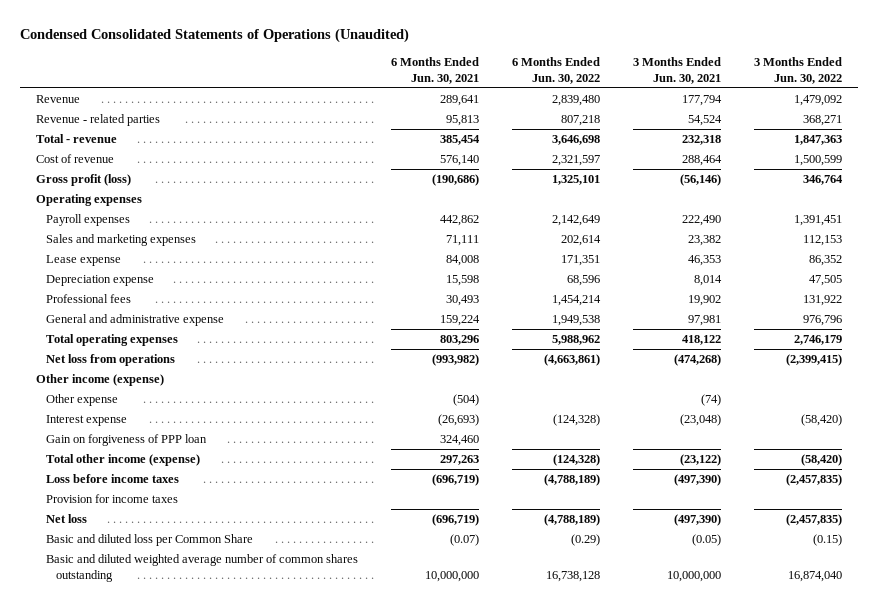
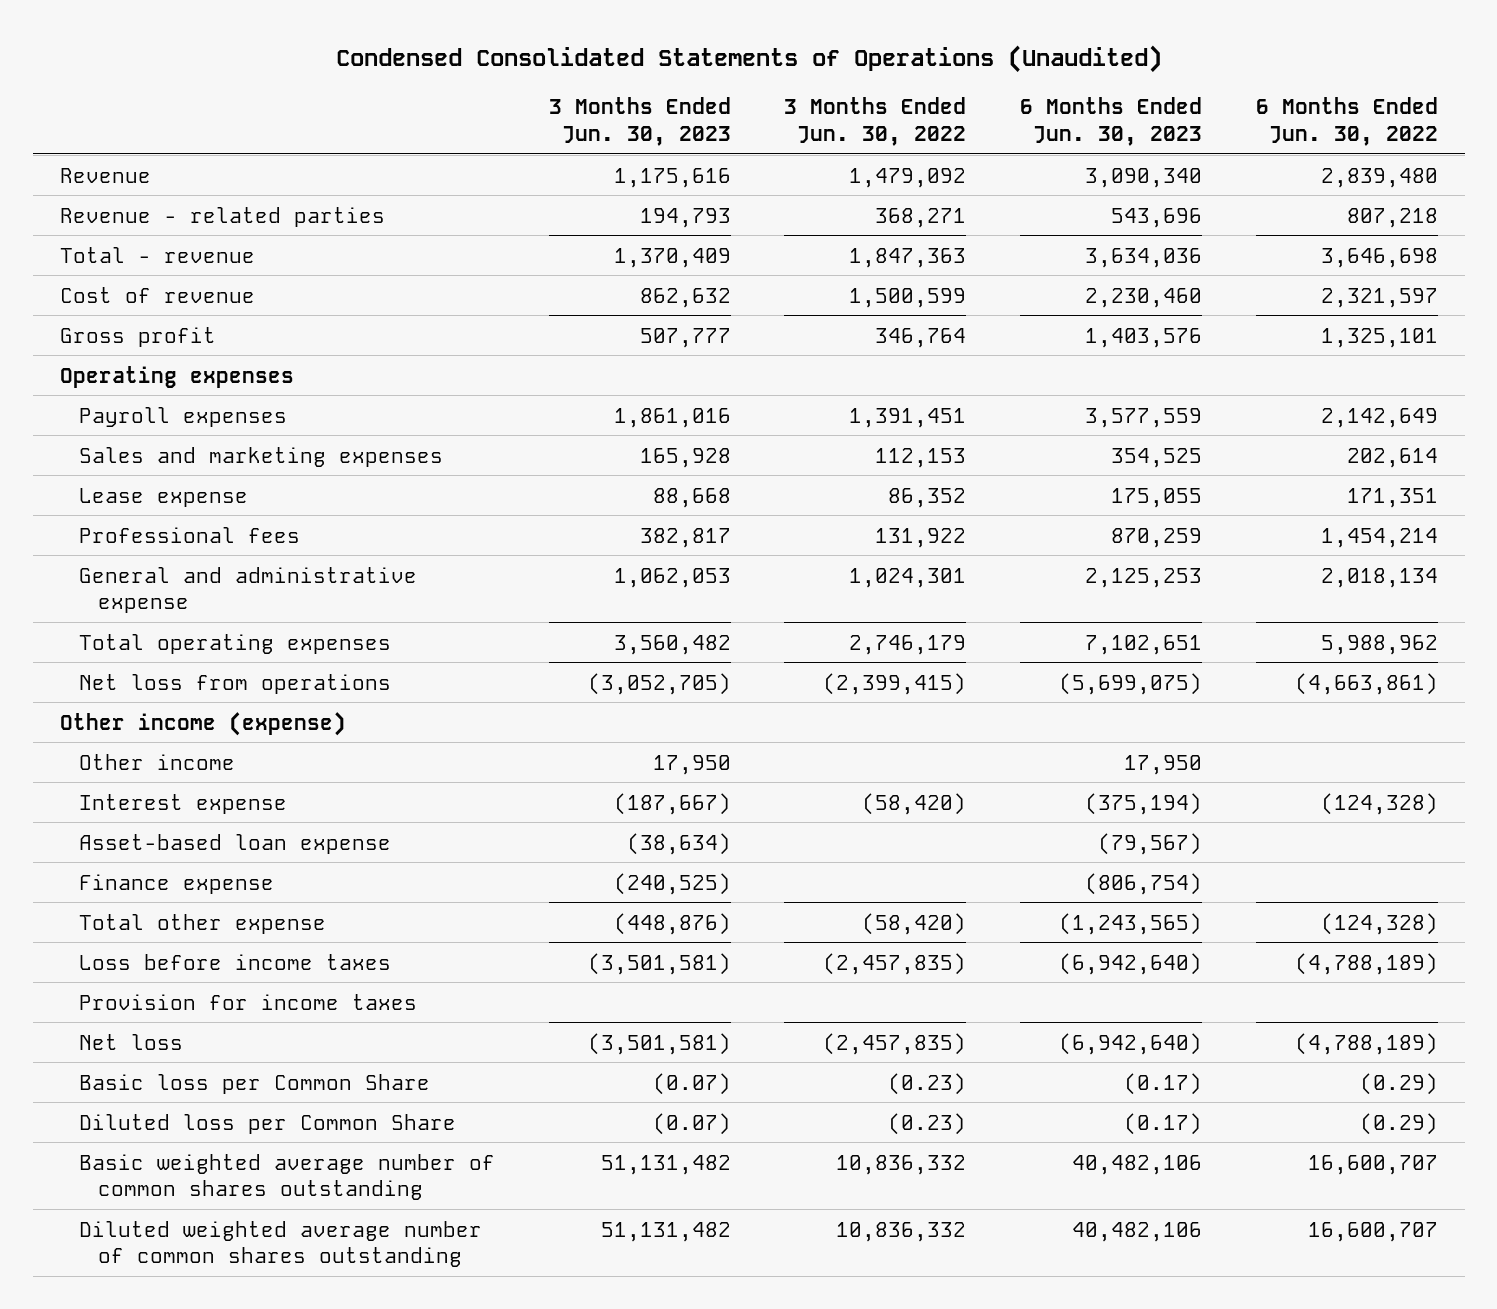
[390,56,479,84] 6 Months Ended Jun. 30, 2021 -> none
[632,56,721,84] 3 Months Ended Jun. 30, 2021 -> none
none -> [548,96,731,146] 3 Months Ended Jun. 30, 2023
none -> [1019,96,1202,146] 6 Months Ended Jun. 30, 2023
[36,174,132,187] Gross profit (loss) -> [59,326,216,347] Gross profit
[45,275,154,287] Depreciation expense -> none
[551,315,600,327] 1,949,538 -> [1320,567,1438,588] 2,018,134
[802,315,842,327] 976,796 -> [849,567,967,588] 1,024,301
[45,394,118,407] Other expense -> none
none -> [78,753,235,770] Other income
[45,434,207,447] Gain on forgiveness of PPP loan -> none
none -> [78,833,391,854] Asset-based loan expense
none -> [78,873,274,894] Finance expense
[45,454,200,467] Total other income (expense) -> [78,913,326,934] Total other expense
[45,534,253,547] Basic and diluted loss per Common Share -> [78,1073,430,1094] Basic loss per Common Share
[812,534,842,547] (0.15) -> [888,1072,967,1095] (0.23)
none -> [78,1113,456,1134] Diluted loss per Common Share
[45,554,358,583] Basic and diluted weighted average number of common shares outstanding -> [78,1153,495,1201] Basic weighted average number of common shares outstanding
[545,571,600,583] 16,738,128 -> [1307,1154,1438,1175] 16,600,707
[787,571,842,583] 16,874,040 -> [836,1154,967,1175] 10,836,332
none -> [78,1220,482,1268] Diluted weighted average number of common shares outstanding

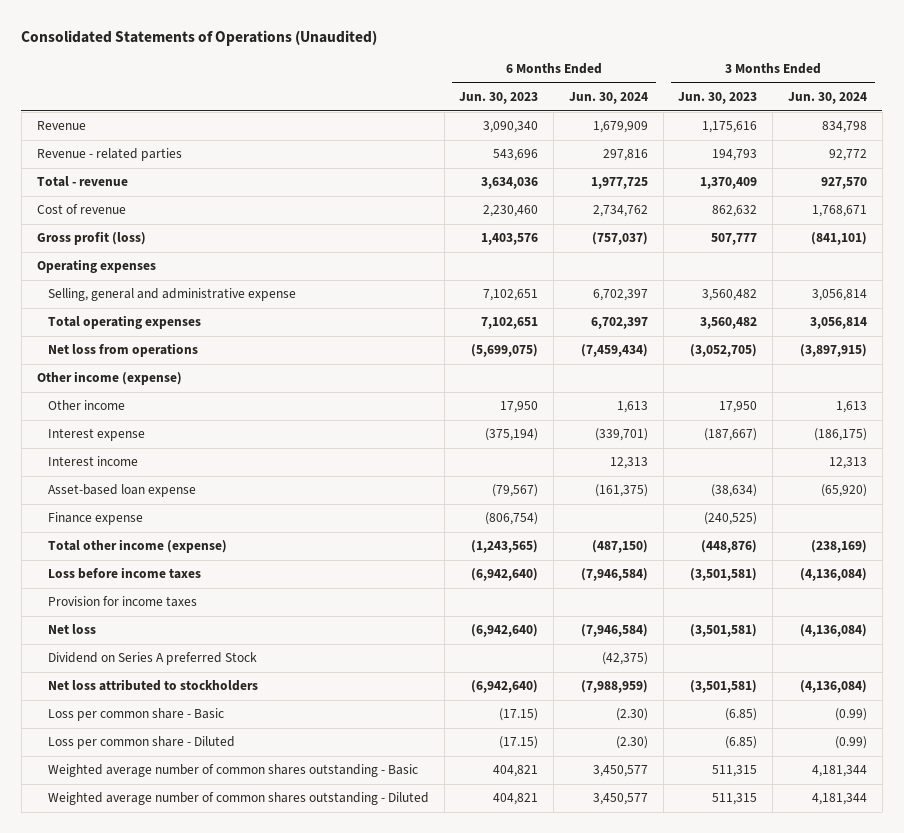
[335,44,1162,73] Condensed Consolidated Statements of Operations (Unaudited) -> [21,29,378,46] Consolidated Statements of Operations (Unaudited)
[784,96,967,146] 3 Months Ended Jun. 30, 2022 -> none
[1255,96,1438,146] 6 Months Ended Jun. 30, 2022 -> none
none -> [568,92,648,105] Jun. 30, 2024
none -> [787,92,867,105] Jun. 30, 2024
[59,326,216,347] Gross profit -> [36,231,146,246] Gross profit (loss)
[78,406,287,427] Payroll expenses -> none
[78,446,443,467] Sales and marketing expenses -> none
[78,487,248,507] Lease expense -> none
[78,526,300,543] Professional fees -> none
[78,566,417,614] General and administrative expense -> [47,288,296,302] Selling, general and administrative expense
[613,567,731,588] 1,062,053 -> [702,289,758,302] 3,560,482
[1084,567,1202,588] 2,125,253 -> [483,289,539,302] 7,102,651
none -> [47,456,138,467] Interest income
[78,913,326,934] Total other expense -> [47,539,227,554] Total other income (expense)
none -> [47,652,257,666] Dividend on Series A preferred Stock
none -> [47,679,258,692] Net loss attributed to stockholders
[78,1073,430,1094] Basic loss per Common Share -> [47,708,224,722] Loss per common share - Basic
[652,1072,731,1095] (0.07) -> [725,708,758,722] (6.85)
[1123,1072,1202,1095] (0.17) -> [499,708,539,722] (17.15)
[78,1113,456,1134] Diluted loss per Common Share -> [47,736,235,750] Loss per common share - Diluted
[652,1112,731,1135] (0.07) -> [725,736,758,750] (6.85)
[1123,1112,1202,1135] (0.17) -> [499,736,539,750] (17.15)
[78,1153,495,1201] Basic weighted average number of common shares outstanding -> [47,764,418,778] Weighted average number of common shares outstanding - Basic
[600,1154,731,1175] 51,131,482 -> [712,765,758,778] 511,315
[1071,1154,1202,1175] 40,482,106 -> [493,765,539,778] 404,821
[78,1220,482,1268] Diluted weighted average number of common shares outstanding -> [47,792,429,806] Weighted average number of common shares outstanding - Diluted
[600,1221,731,1242] 51,131,482 -> [712,793,758,806] 511,315
[1071,1221,1202,1242] 40,482,106 -> [493,793,539,806] 404,821

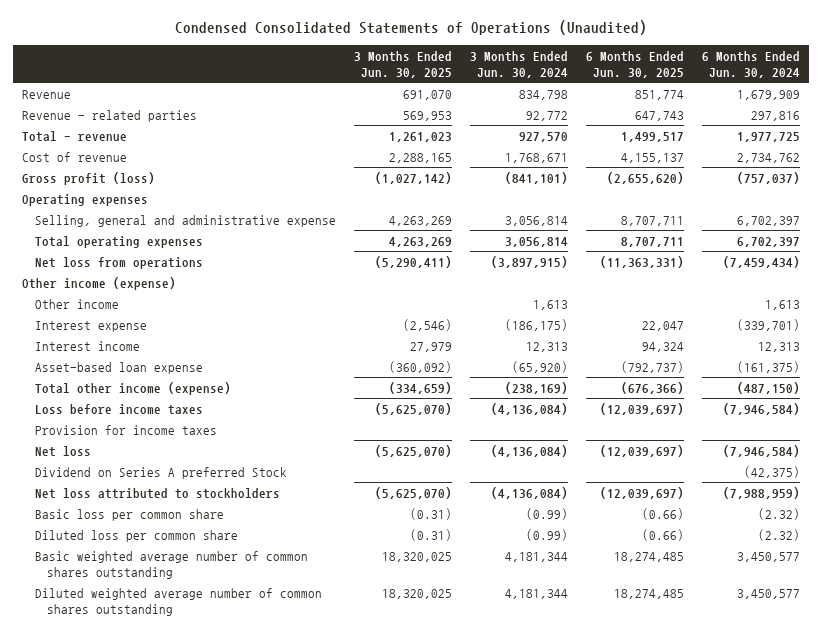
[21,29,378,46] Consolidated Statements of Operations (Unaudited) -> [174,20,647,36] Condensed Consolidated Statements of Operations (Unaudited)
[459,92,539,105] Jun. 30, 2023 -> none
[678,92,758,105] Jun. 30, 2023 -> none
none -> [353,50,452,78] 3 Months Ended Jun. 30, 2025
none -> [585,50,684,78] 6 Months Ended Jun. 30, 2025
[47,512,143,526] Finance expense -> none
[47,708,224,722] Loss per common share - Basic -> [34,508,224,521] Basic loss per common share
[615,708,648,722] (2.30) -> [757,507,800,520] (2.32)
[47,736,235,750] Loss per common share - Diluted -> [34,529,238,542] Diluted loss per common share
[615,736,648,750] (2.30) -> [757,528,800,541] (2.32)
[47,764,418,778] Weighted average number of common shares outstanding - Basic -> [34,550,308,579] Basic weighted average number of common shares outstanding
[47,792,429,806] Weighted average number of common shares outstanding - Diluted -> [34,587,322,616] Diluted weighted average number of common shares outstanding

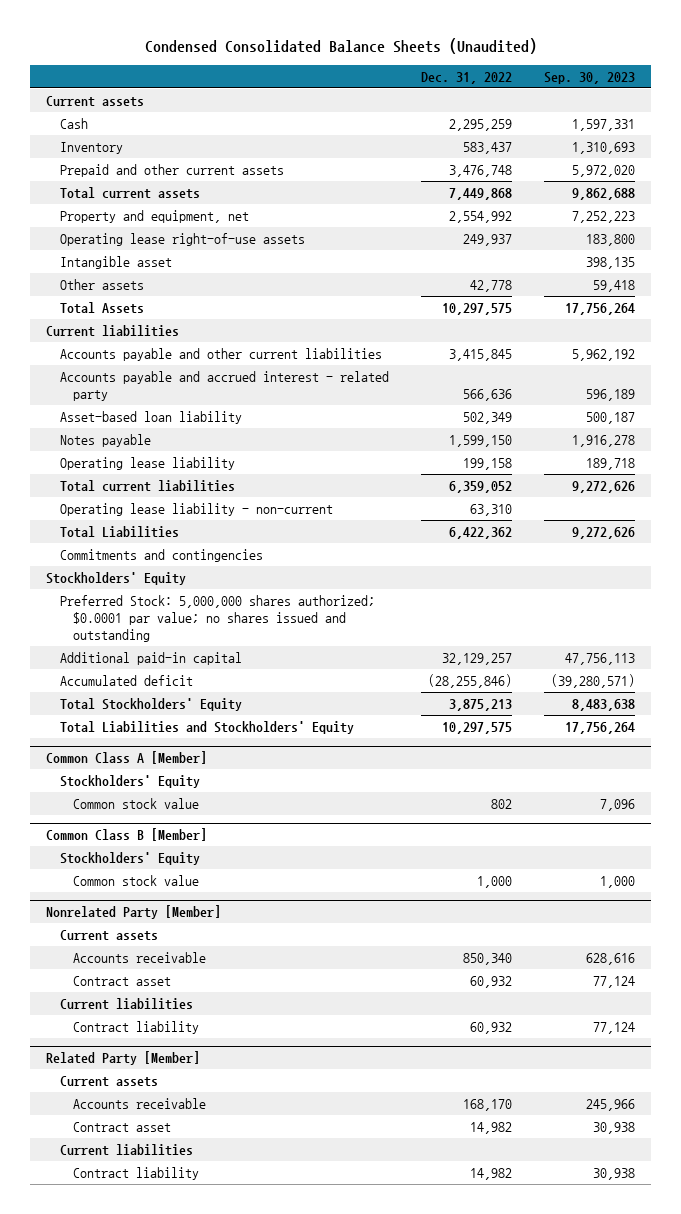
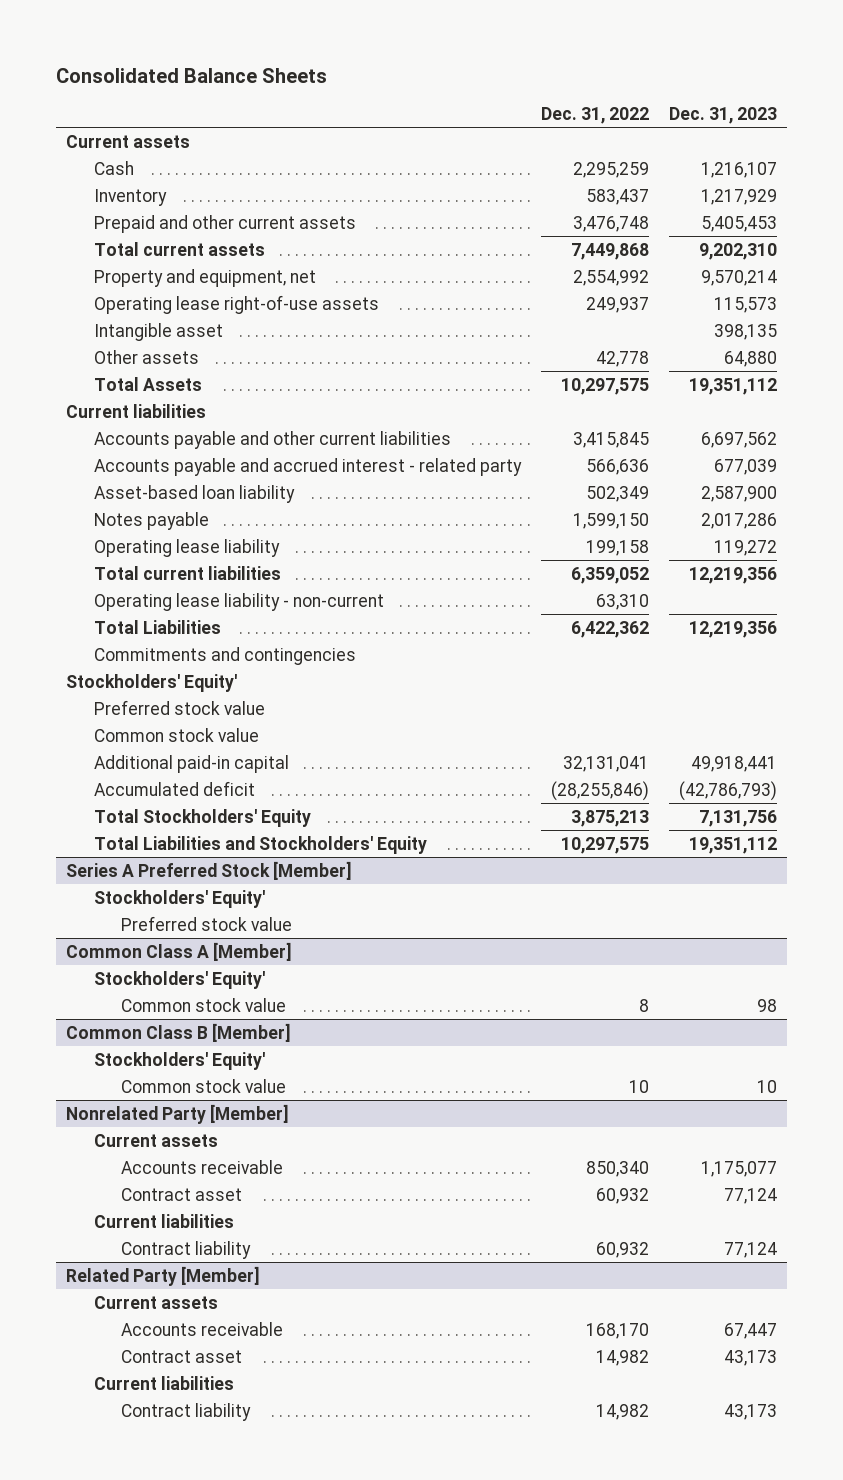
[144,38,537,55] Condensed Consolidated Balance Sheets (Unaudited) -> [56,67,328,83] Consolidated Balance Sheets
[543,71,635,84] Sep. 30, 2023 -> none
none -> [668,106,777,124] Dec. 31, 2023
[46,571,187,585] Stockholders' Equity -> [66,673,238,692] Stockholders' Equity'
[59,594,375,642] Preferred Stock: 5,000,000 shares authorized; $0.0001 par value; no shares issued and outstanding -> [93,699,265,715] Preferred stock value
none -> [93,727,259,742] Common stock value
[441,652,512,665] 32,129,257 -> [562,755,649,772] 32,131,041
none -> [66,860,353,880] Series A Preferred Stock [Member]
none -> [93,889,265,908] Stockholders' Equity'
none -> [120,915,292,931] Preferred stock value
[59,774,200,788] Stockholders' Equity -> [93,970,265,989] Stockholders' Equity'
[490,798,512,809] 802 -> [638,998,649,1012] 8
[59,851,200,865] Stockholders' Equity -> [93,1051,265,1070] Stockholders' Equity'
[476,875,512,888] 1,000 -> [628,1079,649,1093] 10

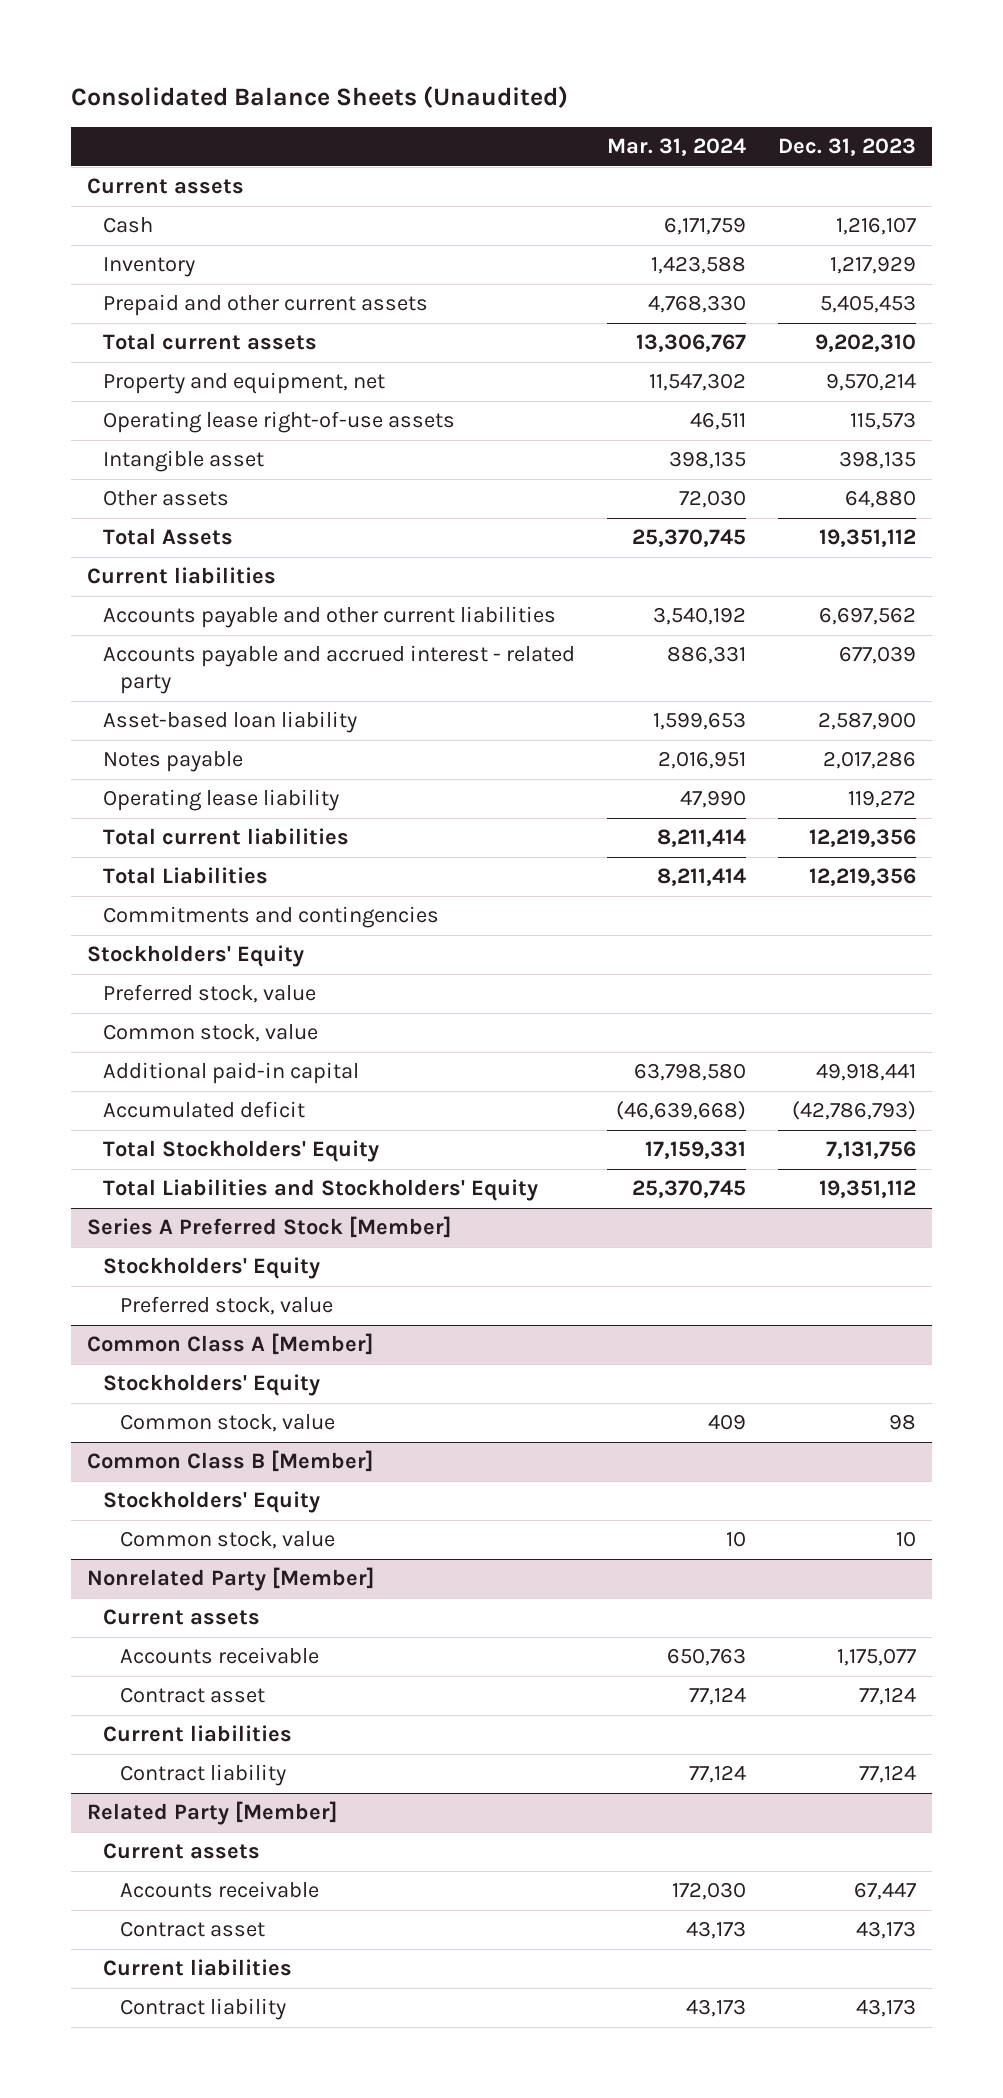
[56,67,328,83] Consolidated Balance Sheets -> [71,85,569,108] Consolidated Balance Sheets (Unaudited)
[540,106,649,124] Dec. 31, 2022 -> none
none -> [607,138,747,157] Mar. 31, 2024
[93,592,384,611] Operating lease liability - non-current -> none
[66,673,238,692] Stockholders' Equity' -> [87,945,305,968] Stockholders' Equity
[93,699,265,715] Preferred stock value -> [103,984,317,1004] Preferred stock, value
[93,727,259,742] Common stock value -> [103,1024,319,1043] Common stock, value
[93,889,265,908] Stockholders' Equity' -> [103,1257,321,1280] Stockholders' Equity
[120,915,292,931] Preferred stock value -> [119,1296,333,1316] Preferred stock, value
[93,970,265,989] Stockholders' Equity' -> [103,1374,321,1397] Stockholders' Equity
[120,997,286,1012] Common stock value -> [119,1414,335,1433] Common stock, value
[93,1051,265,1070] Stockholders' Equity' -> [103,1491,321,1514] Stockholders' Equity
[120,1078,286,1093] Common stock value -> [119,1531,335,1550] Common stock, value

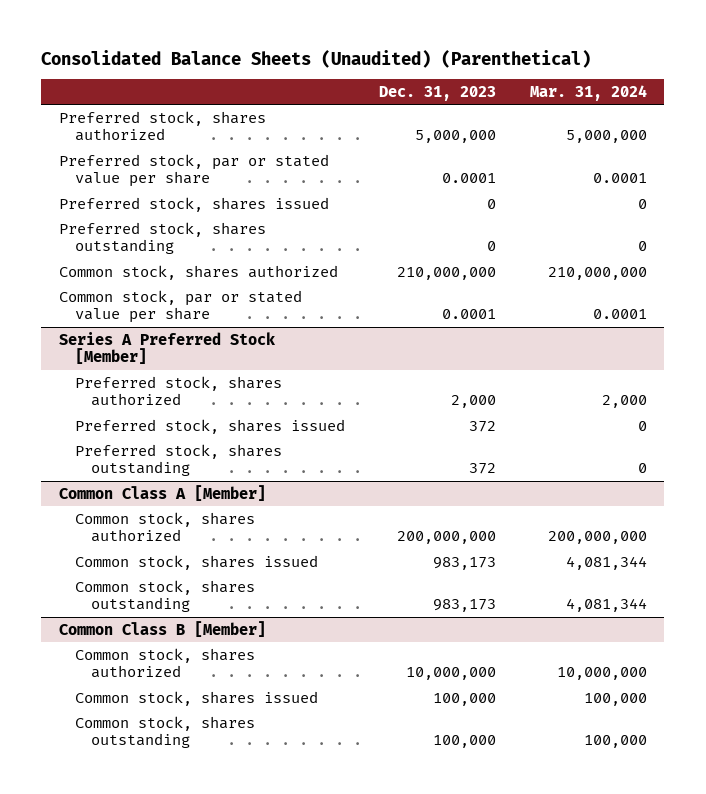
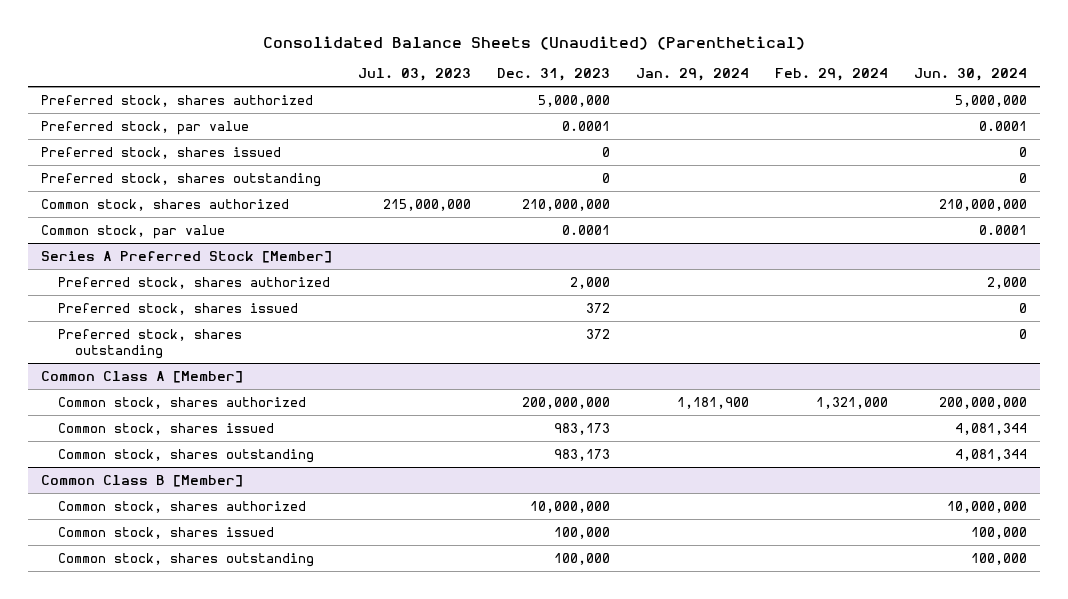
[530,84,648,101] Mar. 31, 2024 -> none
none -> [357,68,471,82] Jul. 03, 2023
none -> [635,68,749,82] Jan. 29, 2024
none -> [775,68,889,82] Feb. 29, 2024
none -> [914,68,1028,82] Jun. 30, 2024
[58,153,329,188] Preferred stock, par or stated value per share -> [40,120,249,135] Preferred stock, par value
[58,289,302,324] Common stock, par or stated value per share -> [40,224,225,239] Common stock, par value

